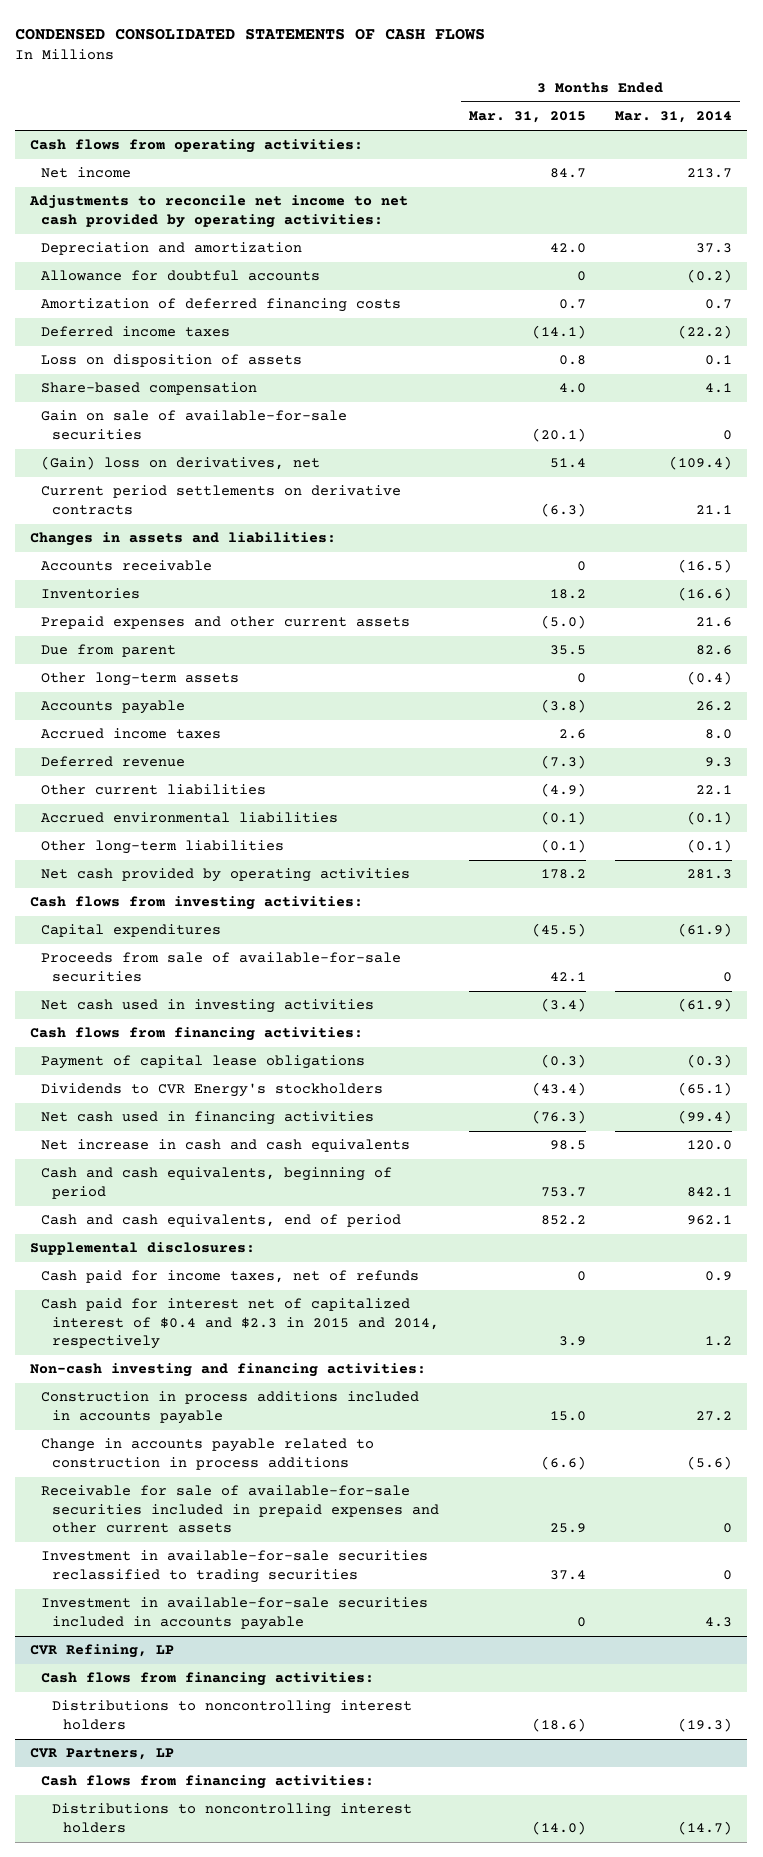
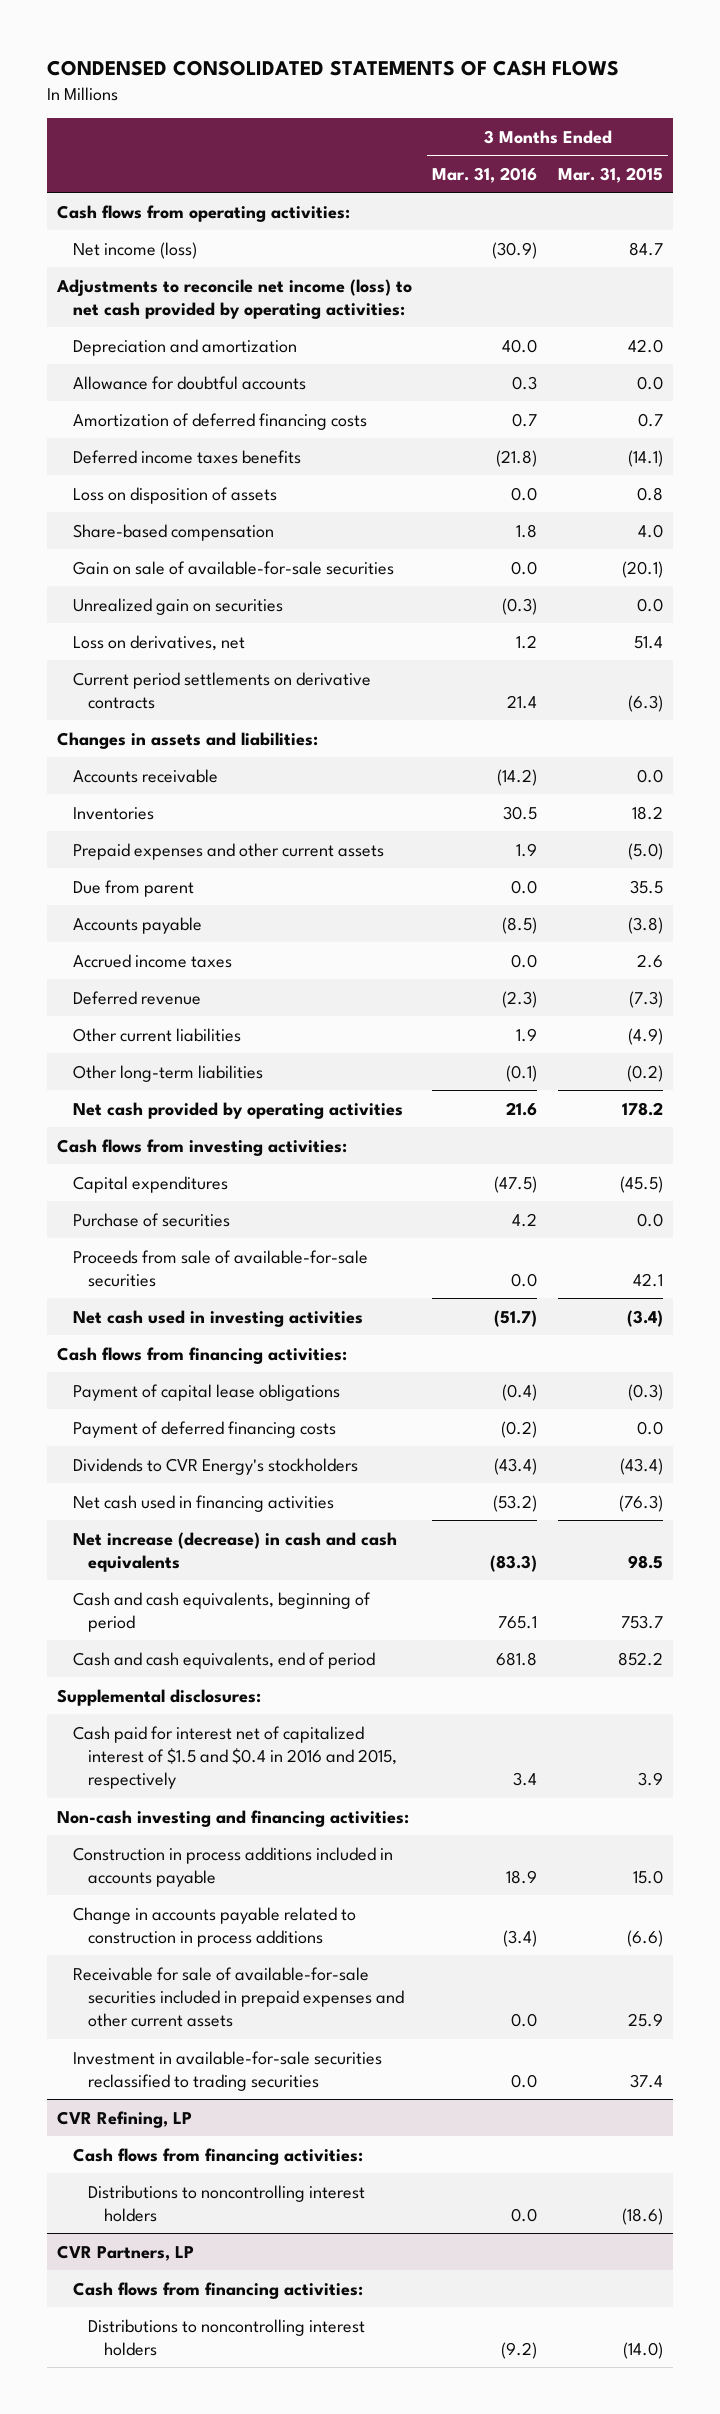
[615,111,733,124] Mar. 31, 2014 -> none
none -> [432,166,538,183] Mar. 31, 2016
[41,167,132,179] Net income -> [72,241,197,259] Net income (loss)
[29,195,409,228] Adjustments to reconcile net income to net cash provided by operating activities: -> [55,278,412,319] Adjustments to reconcile net income (loss) to net cash provided by operating activities:
[576,271,586,282] 0 -> [636,375,663,390] 0.0
[41,326,231,338] Deferred income taxes -> [72,449,301,464] Deferred income taxes benefits
none -> [72,597,283,615] Unrealized gain on securities
[41,456,321,471] (Gain) loss on derivatives, net -> [72,634,245,651] Loss on derivatives, net
[576,561,586,572] 0 -> [636,768,663,783] 0.0
[41,672,240,687] Other long-term assets -> none
[41,812,339,824] Accrued environmental liabilities -> none
[540,839,586,854] (0.1) -> [626,1064,663,1082] (0.2)
none -> [72,1212,230,1227] Purchase of securities
none -> [72,1420,336,1438] Payment of deferred financing costs
[41,1139,411,1153] Net increase in cash and cash equivalents -> [72,1531,397,1572] Net increase (decrease) in cash and cash equivalents
[41,1270,420,1284] Cash paid for income taxes, net of refunds -> none
[41,1298,439,1349] Cash paid for interest net of capitalized interest of $0.4 and $2.3 in 2015 and 2014, respectively -> [72,1725,398,1790] Cash paid for interest net of capitalized interest of $1.5 and $0.4 in 2016 and 2015, respectively
[41,1597,429,1630] Investment in available-for-sale securities included in accounts payable -> none

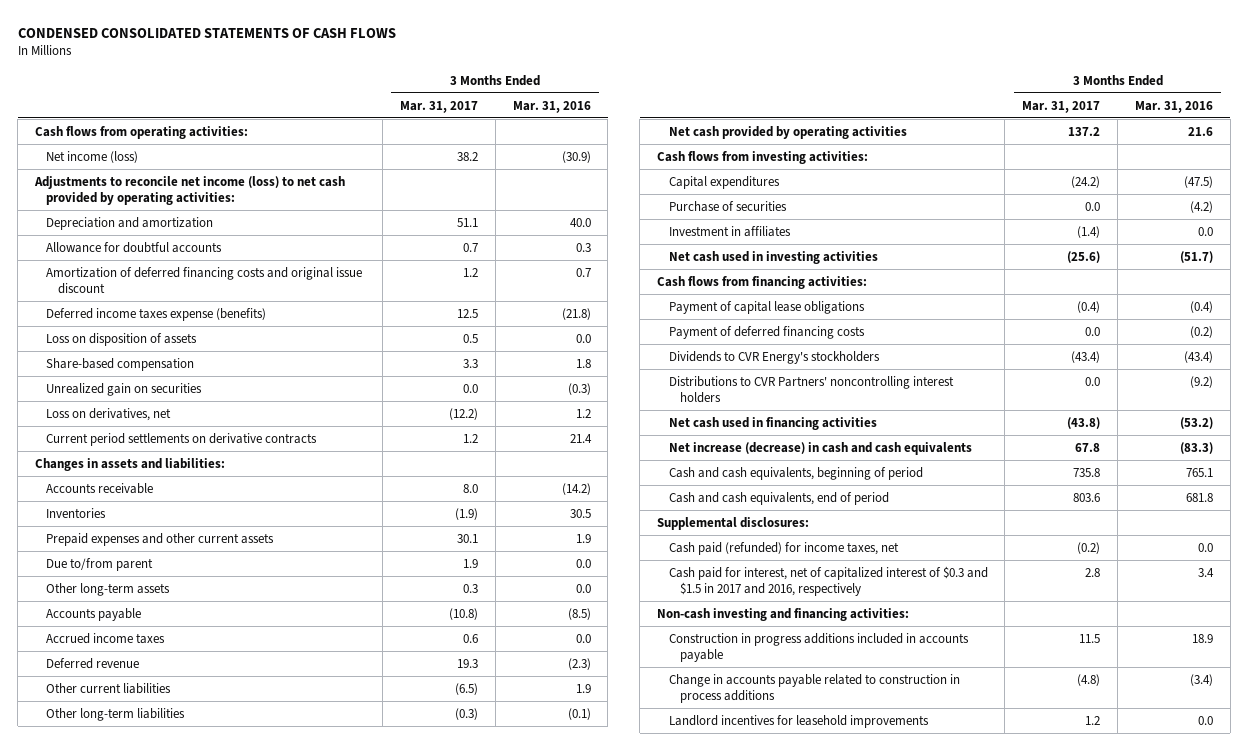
[557,166,663,183] Mar. 31, 2015 -> none
none -> [400,100,479,113] Mar. 31, 2017
[72,412,367,430] Amortization of deferred financing costs -> [46,266,363,294] Amortization of deferred financing costs and original issue discount
[72,449,301,464] Deferred income taxes benefits -> [46,307,267,321] Deferred income taxes expense (benefits)
[72,560,394,575] Gain on sale of available-for-sale securities -> none
[72,879,194,897] Due from parent -> [46,557,154,571] Due to/from parent
none -> [46,582,171,596] Other long-term assets
[72,1249,368,1287] Proceeds from sale of available-for-sale securities -> none
[512,1212,538,1227] 4.2 -> [1189,200,1213,213] (4.2)
none -> [668,225,791,237] Investment in affiliates
none -> [668,375,954,403] Distributions to CVR Partners' noncontrolling interest holders
none -> [668,541,899,555] Cash paid (refunded) for income taxes, net
[72,1725,398,1790] Cash paid for interest net of capitalized interest of $1.5 and $0.4 in 2016 and 2015, respectively -> [668,565,988,596] Cash paid for interest, net of capitalized interest of $0.3 and $1.5 in 2017 and 2016, respectively
[72,1846,393,1887] Construction in process additions included in accounts payable -> [668,632,969,662] Construction in progress additions included in accounts payable
[72,1966,405,2028] Receivable for sale of available-for-sale securities included in prepaid expenses and other current assets -> none
[72,2050,382,2091] Investment in available-for-sale securities reclassified to trading securities -> none
[56,2110,192,2128] CVR Refining, LP -> none
[72,2147,363,2165] Cash flows from financing activities: -> none
[88,2184,366,2222] Distributions to noncontrolling interest holders -> none
[56,2244,194,2261] CVR Partners, LP -> none
[72,2281,363,2299] Cash flows from financing activities: -> none
[88,2318,366,2356] Distributions to noncontrolling interest holders -> none
none -> [668,714,929,728] Landlord incentives for leasehold improvements

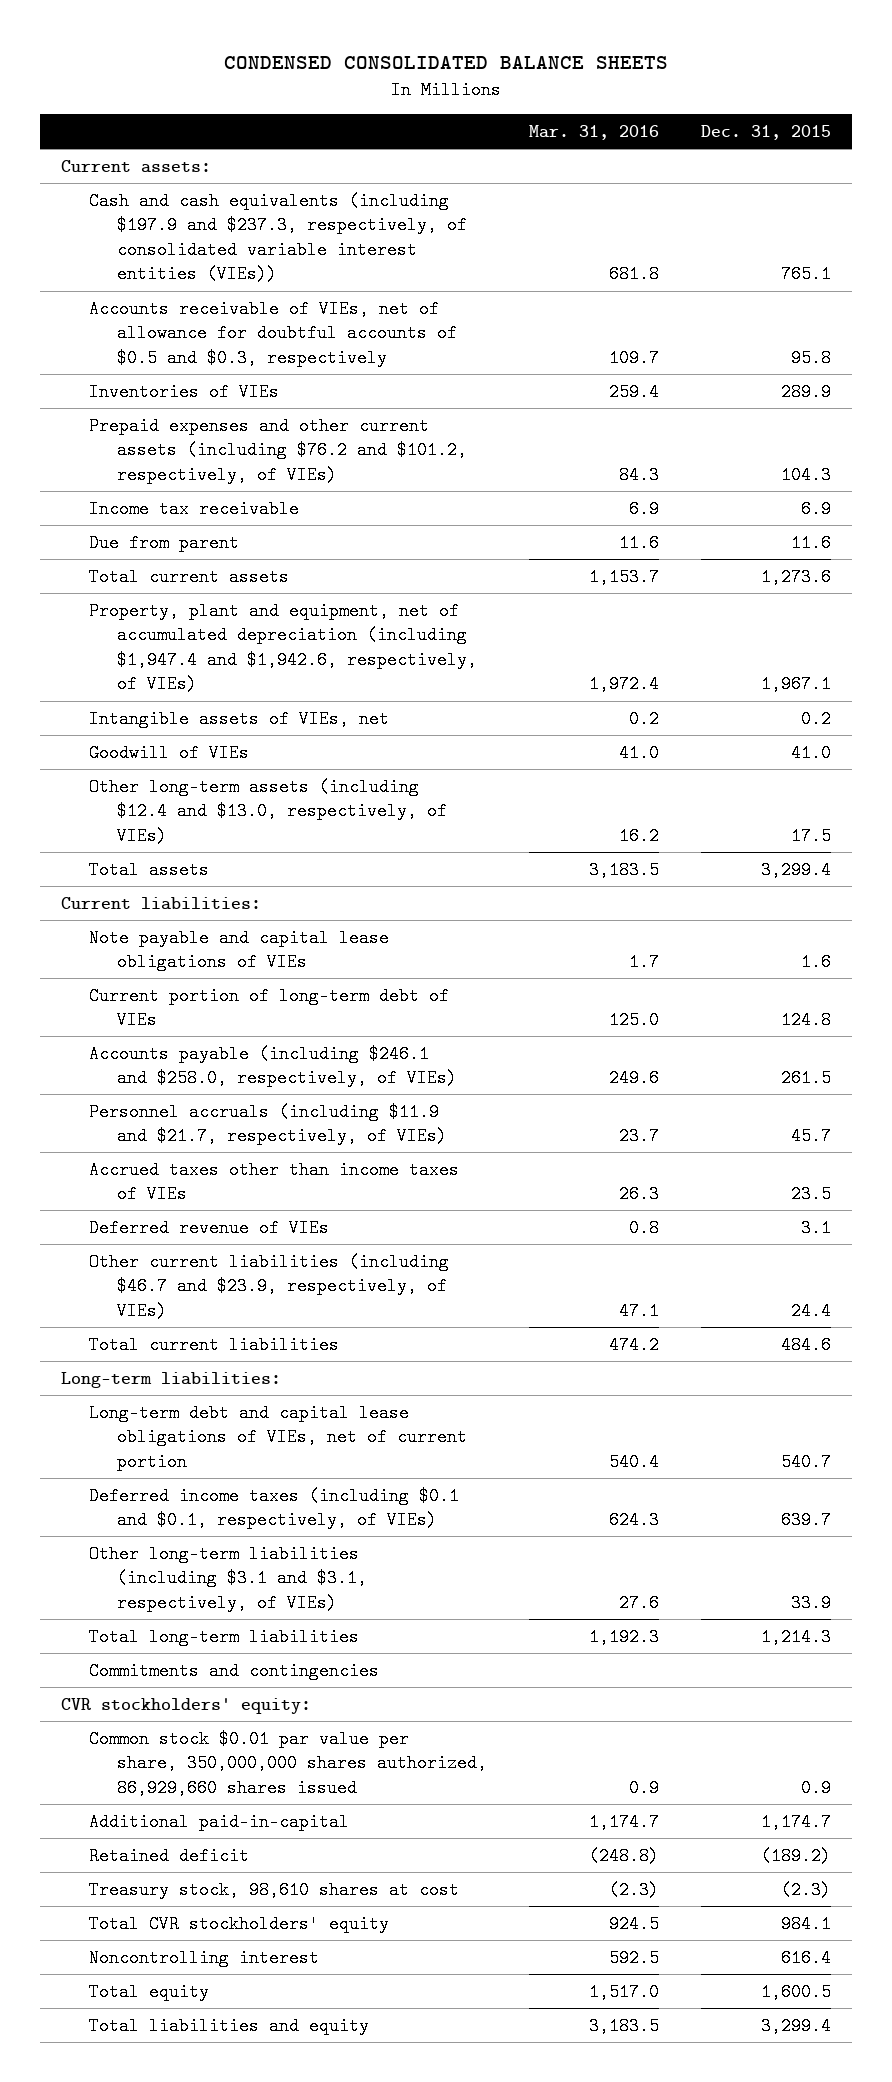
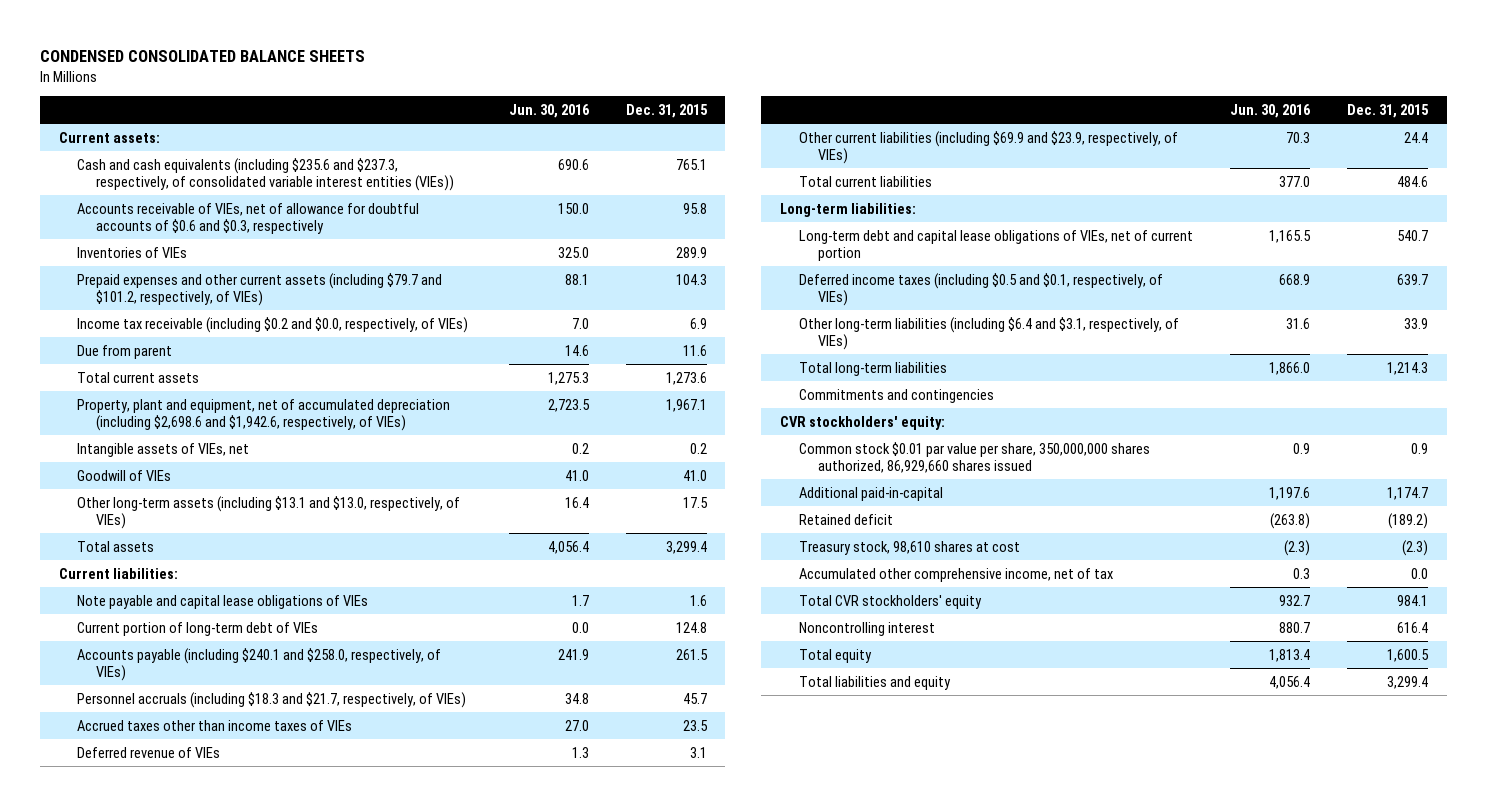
[528,125,659,141] Mar. 31, 2016 -> none
none -> [508,103,590,118] Jun. 30, 2016
[88,191,467,284] Cash and cash equivalents (including $197.9 and $237.3, respectively, of consolidated variable interest entities (VIEs)) -> [77,157,455,192] Cash and cash equivalents (including $235.6 and $237.3, respectively, of consolidated variable interest entities (VIEs))
[88,299,457,367] Accounts receivable of VIEs, net of allowance for doubtful accounts of $0.5 and $0.3, respectively -> [77,202,420,235] Accounts receivable of VIEs, net of allowance for doubtful accounts of $0.6 and $0.3, respectively
[88,416,467,484] Prepaid expenses and other current assets (including $76.2 and $101.2, respectively, of VIEs) -> [77,272,443,307] Prepaid expenses and other current assets (including $79.7 and $101.2, respectively, of VIEs)
[88,499,299,518] Income tax receivable -> [77,316,469,333] Income tax receivable (including $0.2 and $0.0, respectively, of VIEs)
[88,601,477,694] Property, plant and equipment, net of accumulated depreciation (including $1,947.4 and $1,942.6, respectively, of VIEs) -> [77,398,451,432] Property, plant and equipment, net of accumulated depreciation (including $2,698.6 and $1,942.6, respectively, of VIEs)
[88,777,447,845] Other long-term assets (including $12.4 and $13.0, respectively, of VIEs) -> [77,495,461,530] Other long-term assets (including $13.1 and $13.0, respectively, of VIEs)
[88,1044,457,1088] Accounts payable (including $246.1 and $258.0, respectively, of VIEs) -> [77,647,442,682] Accounts payable (including $240.1 and $258.0, respectively, of VIEs)
[88,1102,447,1146] Personnel accruals (including $11.9 and $21.7, respectively, of VIEs) -> [77,691,467,708] Personnel accruals (including $18.3 and $21.7, respectively, of VIEs)
[88,1252,449,1320] Other current liabilities (including $46.7 and $23.9, respectively, of VIEs) -> [798,130,1178,165] Other current liabilities (including $69.9 and $23.9, respectively, of VIEs)
[88,1486,459,1530] Deferred income taxes (including $0.1 and $0.1, respectively, of VIEs) -> [798,272,1163,307] Deferred income taxes (including $0.5 and $0.1, respectively, of VIEs)
[88,1544,367,1612] Other long-term liabilities (including $3.1 and $3.1, respectively, of VIEs) -> [798,316,1179,351] Other long-term liabilities (including $6.4 and $3.1, respectively, of VIEs)
none -> [798,567,1113,582] Accumulated other comprehensive income, net of tax

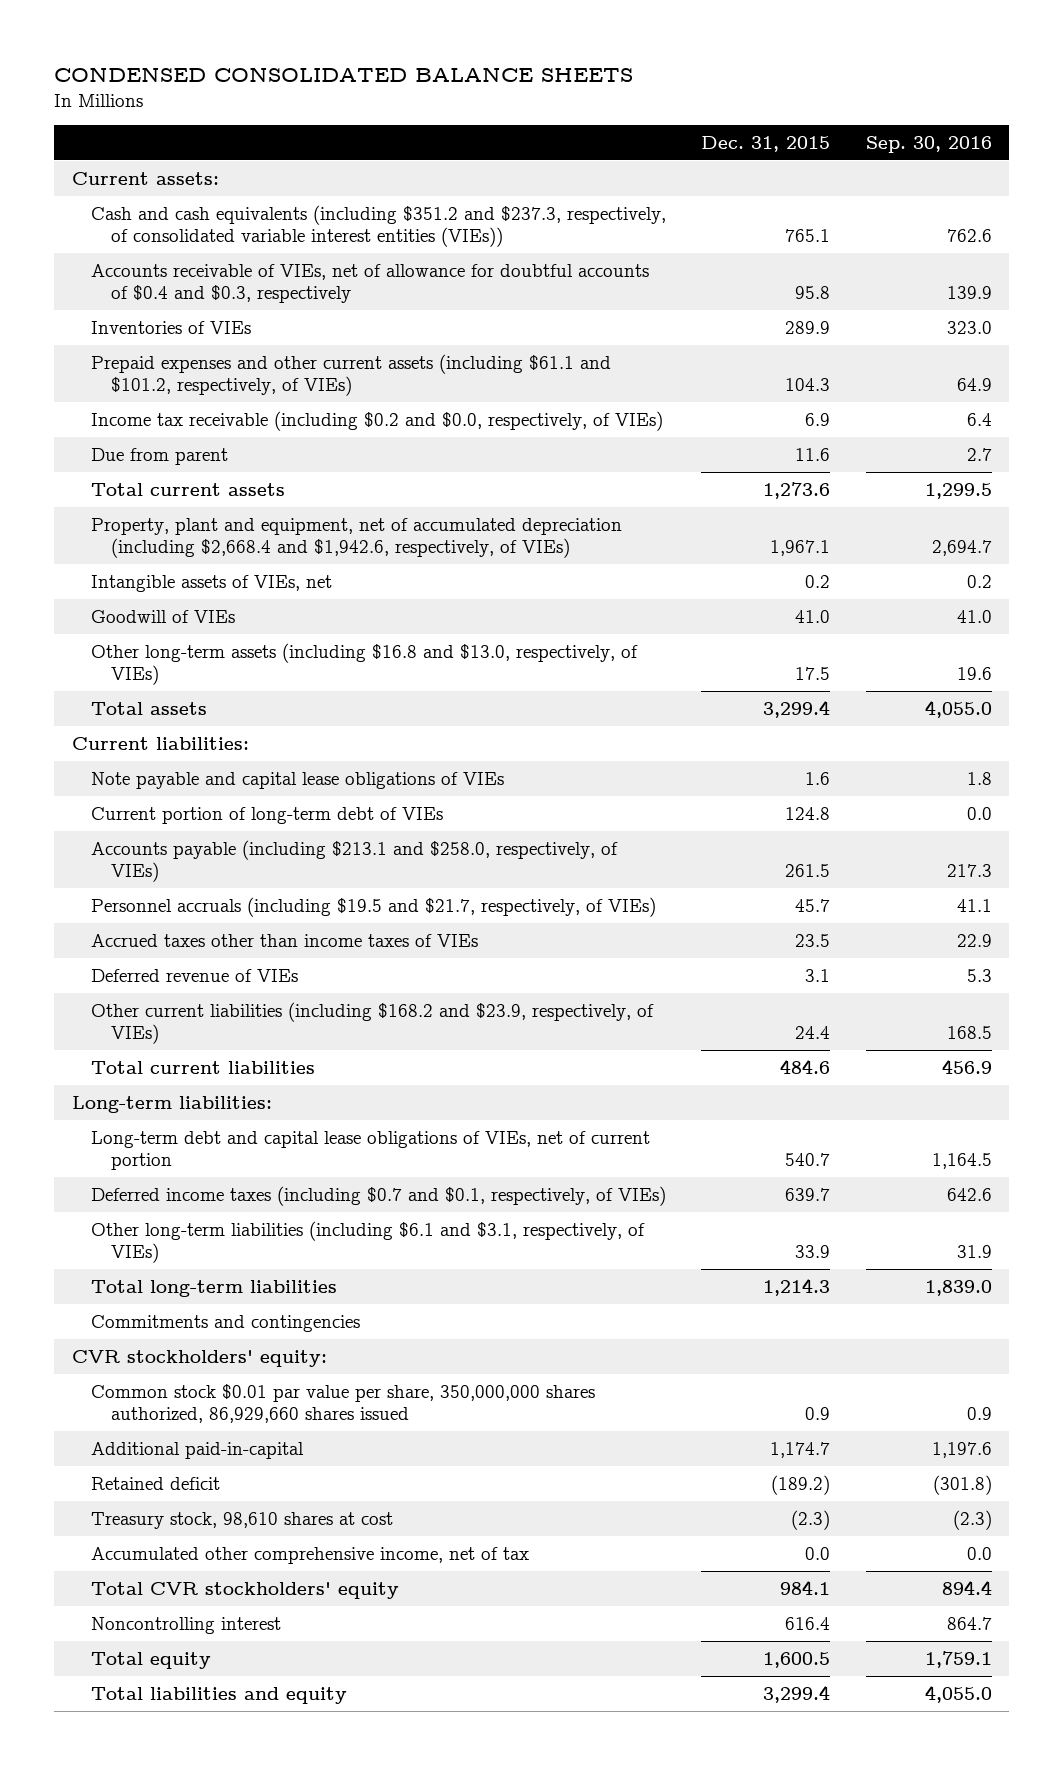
[508,103,590,118] Jun. 30, 2016 -> none
none -> [865,135,992,153] Sep. 30, 2016
[77,157,455,192] Cash and cash equivalents (including $235.6 and $237.3, respectively, of consolidated variable interest entities (VIEs)) -> [91,204,667,248] Cash and cash equivalents (including $351.2 and $237.3, respectively, of consolidated variable interest entities (VIEs))
[77,202,420,235] Accounts receivable of VIEs, net of allowance for doubtful accounts of $0.6 and $0.3, respectively -> [91,263,650,304] Accounts receivable of VIEs, net of allowance for doubtful accounts of $0.4 and $0.3, respectively
[77,272,443,307] Prepaid expenses and other current assets (including $79.7 and $101.2, respectively, of VIEs) -> [91,353,612,397] Prepaid expenses and other current assets (including $61.1 and $101.2, respectively, of VIEs)
[77,398,451,432] Property, plant and equipment, net of accumulated depreciation (including $2,698.6 and $1,942.6, respectively, of VIEs) -> [91,517,623,559] Property, plant and equipment, net of accumulated depreciation (including $2,668.4 and $1,942.6, respectively, of VIEs)
[77,495,461,530] Other long-term assets (including $13.1 and $13.0, respectively, of VIEs) -> [91,642,639,686] Other long-term assets (including $16.8 and $13.0, respectively, of VIEs)
[77,647,442,682] Accounts payable (including $240.1 and $258.0, respectively, of VIEs) -> [91,839,619,883] Accounts payable (including $213.1 and $258.0, respectively, of VIEs)
[77,691,467,708] Personnel accruals (including $18.3 and $21.7, respectively, of VIEs) -> [91,896,657,917] Personnel accruals (including $19.5 and $21.7, respectively, of VIEs)
[798,130,1178,165] Other current liabilities (including $69.9 and $23.9, respectively, of VIEs) -> [91,1001,655,1045] Other current liabilities (including $168.2 and $23.9, respectively, of VIEs)
[798,272,1163,307] Deferred income taxes (including $0.5 and $0.1, respectively, of VIEs) -> [91,1185,667,1206] Deferred income taxes (including $0.7 and $0.1, respectively, of VIEs)
[798,316,1179,351] Other long-term liabilities (including $6.4 and $3.1, respectively, of VIEs) -> [91,1220,646,1264] Other long-term liabilities (including $6.1 and $3.1, respectively, of VIEs)

